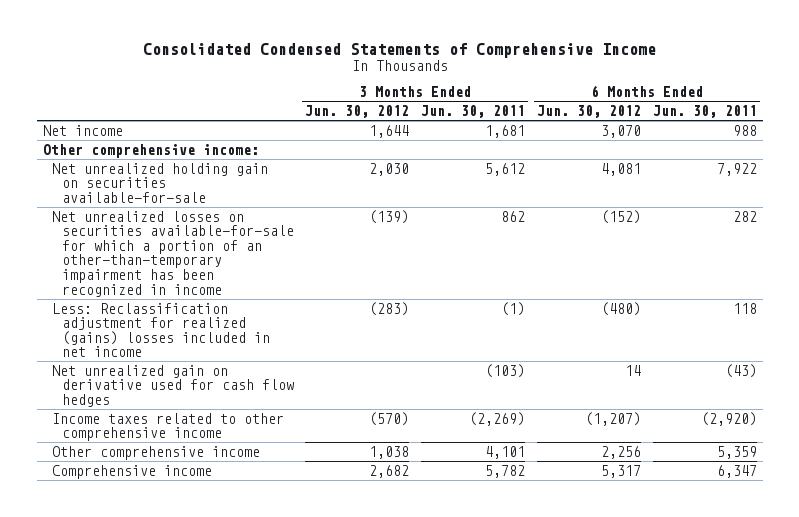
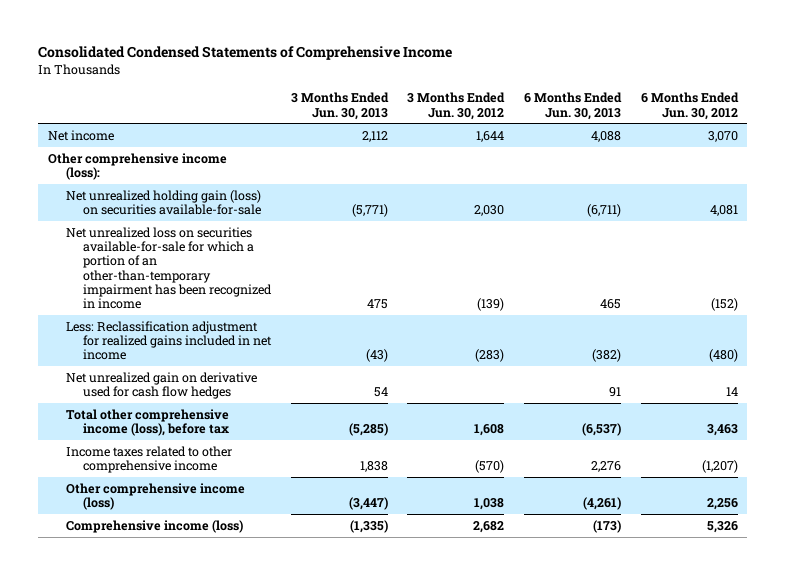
[421,105,526,119] Jun. 30, 2011 -> none
[652,105,757,119] Jun. 30, 2011 -> none
none -> [290,92,389,120] 3 Months Ended Jun. 30, 2013
none -> [523,92,622,120] 6 Months Ended Jun. 30, 2013
[42,143,259,158] Other comprehensive income: -> [48,152,228,181] Other comprehensive income (loss):
[52,162,269,203] Net unrealized holding gain on securities available-for-sale -> [65,189,262,216] Net unrealized holding gain (loss) on securities available-for-sale
[52,210,294,297] Net unrealized losses on securities available-for-sale for which a portion of an other-than-temporary impairment has been recognized in income -> [65,226,273,310] Net unrealized loss on securities available-for-sale for which a portion of an other-than-temporary impairment has been recognized in income
[52,302,270,358] Less: Reclassification adjustment for realized (gains) losses included in net income -> [65,320,273,361] Less: Reclassification adjustment for realized gains included in net income
none -> [65,408,230,437] Total other comprehensive income (loss), before tax
[52,445,261,460] Other comprehensive income -> [65,482,245,511] Other comprehensive income (loss)
[52,464,213,479] Comprehensive income -> [65,519,243,533] Comprehensive income (loss)
[600,464,641,478] 5,317 -> [706,520,738,533] 5,326

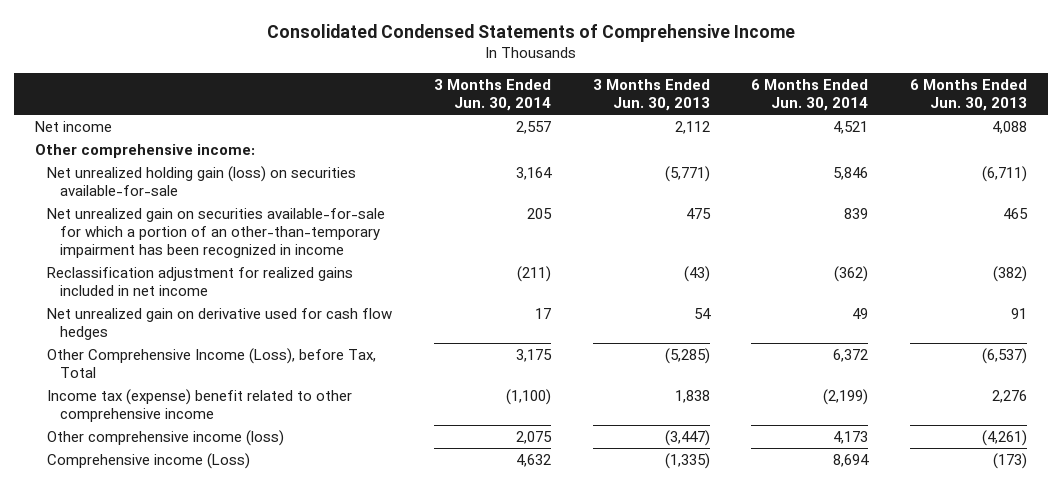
[407,92,506,120] 3 Months Ended Jun. 30, 2012 -> none
[640,92,739,120] 6 Months Ended Jun. 30, 2012 -> none
none -> [434,78,552,112] 3 Months Ended Jun. 30, 2014
none -> [751,78,869,112] 6 Months Ended Jun. 30, 2014
[48,152,228,181] Other comprehensive income (loss): -> [35,143,256,158] Other comprehensive income:
[65,226,273,310] Net unrealized loss on securities available-for-sale for which a portion of an other-than-temporary impairment has been recognized in income -> [47,207,386,259] Net unrealized gain on securities available-for-sale for which a portion of an other-than-temporary impairment has been recognized in income
[65,320,273,361] Less: Reclassification adjustment for realized gains included in net income -> [47,266,354,296] Reclassification adjustment for realized gains included in net income
[65,408,230,437] Total other comprehensive income (loss), before tax -> [47,347,377,378] Other Comprehensive Income (Loss), before Tax, Total
[65,445,232,474] Income taxes related to other comprehensive income -> [47,388,353,422] Income tax (expense) benefit related to other comprehensive income
[65,519,243,533] Comprehensive income (loss) -> [47,452,251,469] Comprehensive income (Loss)

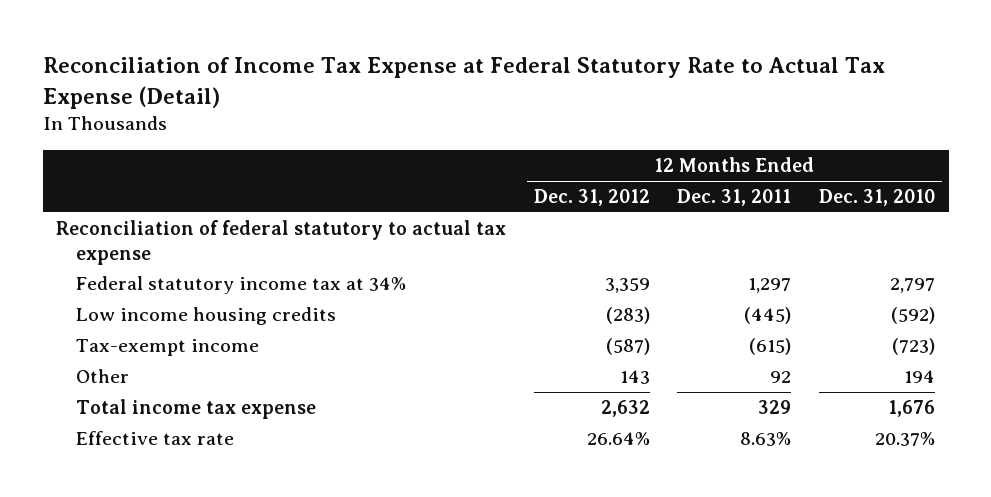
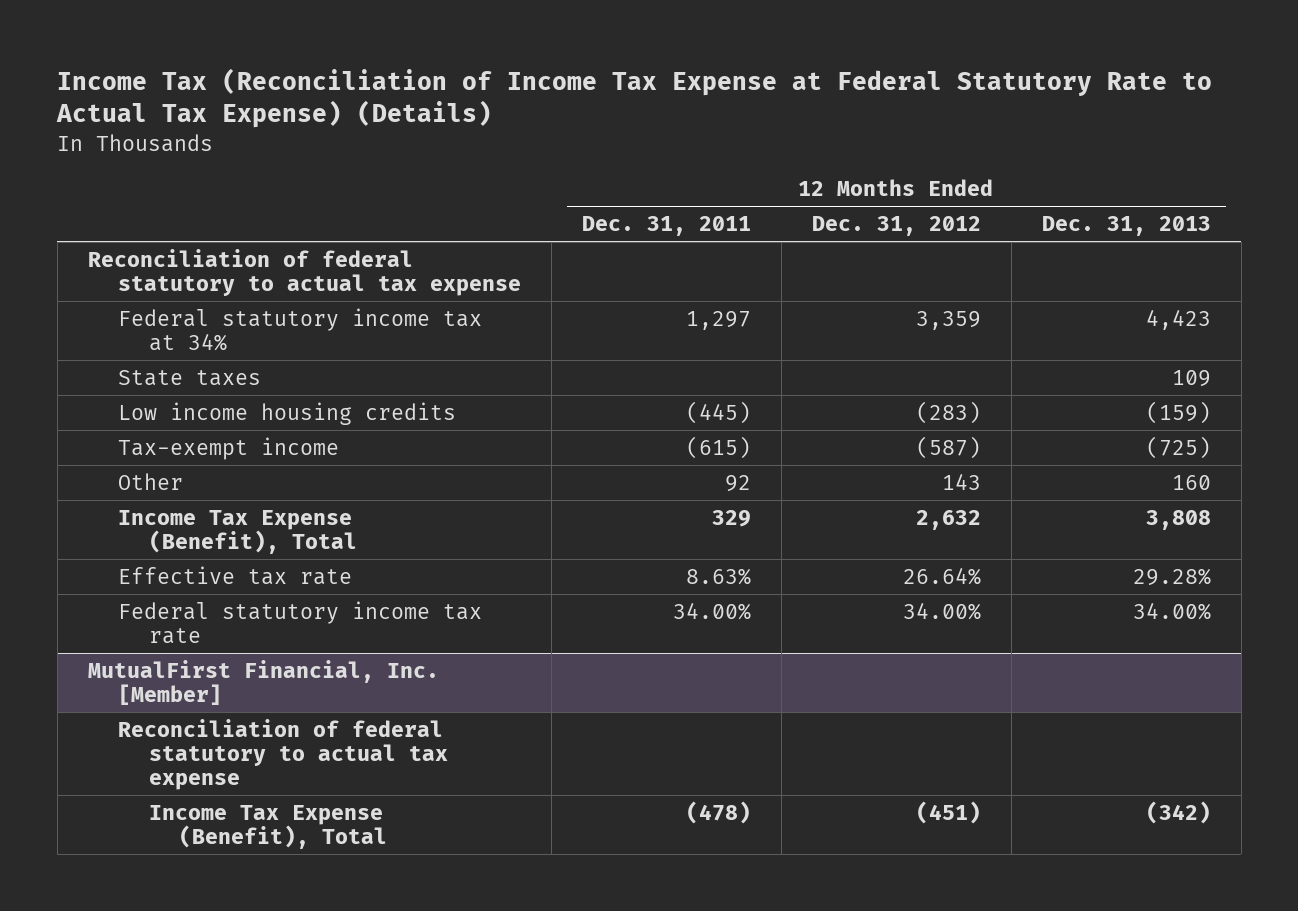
[42,57,885,109] Reconciliation of Income Tax Expense at Federal Statutory Rate to Actual Tax Expense (Detail) -> [56,67,1213,129] Income Tax (Reconciliation of Income Tax Expense at Federal Statutory Rate to Actual Tax Expense) (Details)
[819,189,936,207] Dec. 31, 2010 -> none
none -> [1041,216,1211,237] Dec. 31, 2013
none -> [118,369,262,386] State taxes
[75,399,316,420] Total income tax expense -> [118,509,357,554] Income Tax Expense (Benefit), Total
none -> [118,600,483,644] Federal statutory income tax rate
none -> [87,659,439,705] MutualFirst Financial, Inc. [Member]
none -> [118,718,448,791] Reconciliation of federal statutory to actual tax expense
none -> [148,804,388,849] Income Tax Expense (Benefit), Total

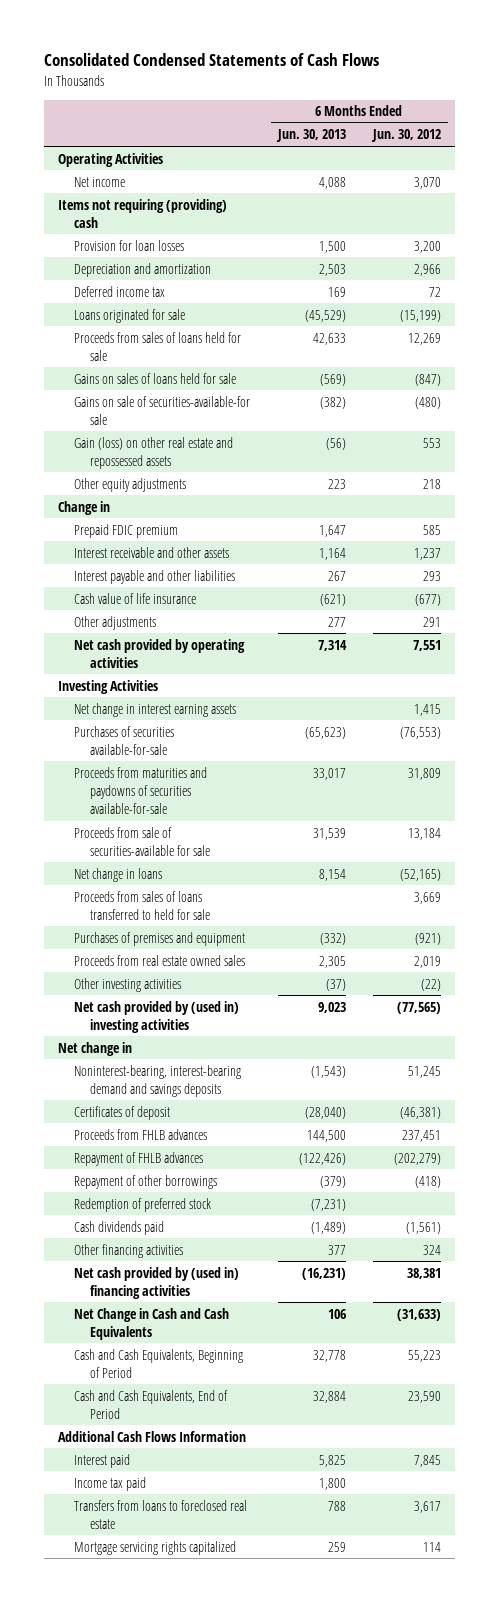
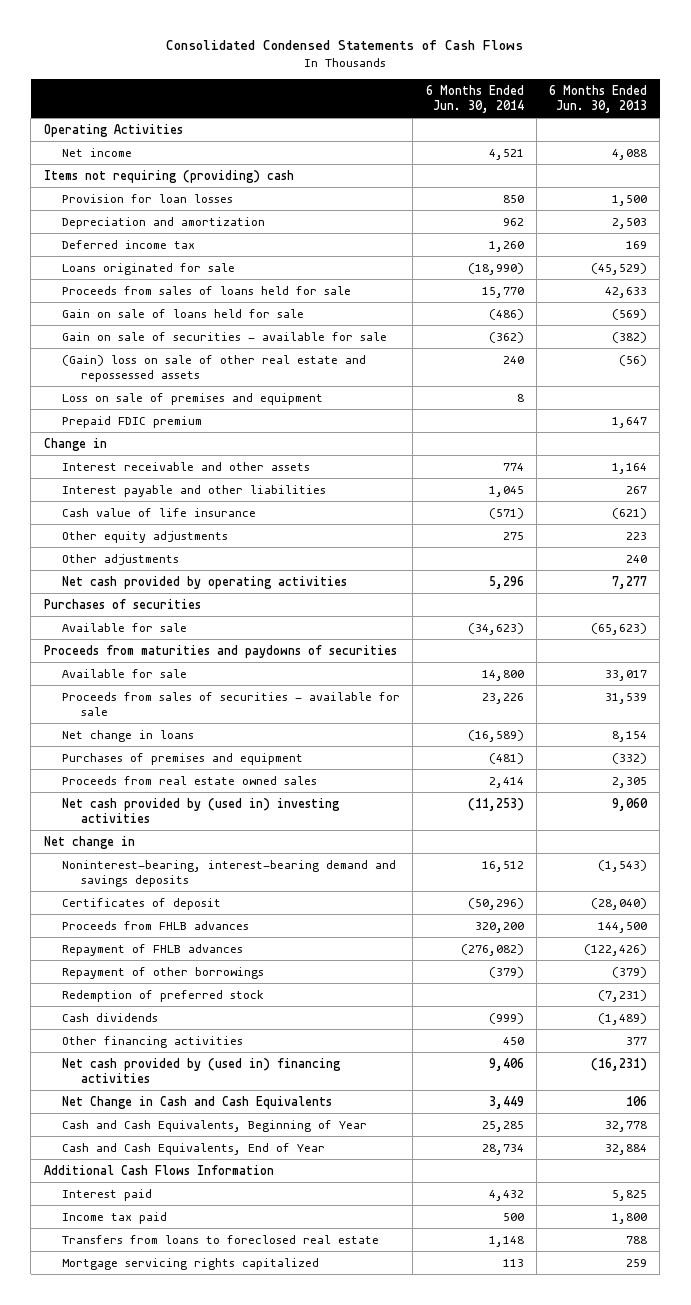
[371,129,442,143] Jun. 30, 2012 -> none
none -> [425,84,524,113] 6 Months Ended Jun. 30, 2014
[74,372,237,384] Gains on sales of loans held for sale -> [62,308,305,318] Gain on sale of loans held for sale
[74,395,251,425] Gains on sale of securities-available-for sale -> [62,331,388,341] Gain on sale of securities - available for sale
[74,436,234,469] Gain (loss) on other real estate and repossessed assets -> [62,354,367,383] (Gain) loss on sale of other real estate and repossessed assets
none -> [62,392,324,405] Loss on sale of premises and equipment
[58,500,111,515] Change in -> [43,437,107,451] Change in
[58,679,159,694] Investing Activities -> none
[74,702,237,717] Net change in interest earning assets -> none
[74,477,187,492] Other equity adjustments -> [62,530,229,543] Other equity adjustments
[327,616,346,627] 277 -> [626,554,648,563] 240
[317,639,347,651] 7,314 -> [612,575,648,589] 7,277
none -> [43,598,201,609] Purchases of securities
[74,725,175,755] Purchases of securities available-for-sale -> [62,622,188,632] Available for sale
none -> [43,644,397,658] Proceeds from maturities and paydowns of securities
[74,766,208,815] Proceeds from maturities and paydowns of securities available-for-sale -> [62,668,188,678] Available for sale
[74,826,210,856] Proceeds from sale of securities-available for sale -> [62,691,401,717] Proceeds from sales of securities - available for sale
[74,890,210,920] Proceeds from sales of loans transferred to held for sale -> none
[74,977,182,992] Other investing activities -> none
[317,1001,346,1013] 9,023 -> [612,797,649,811] 9,060
[74,1220,165,1235] Cash dividends paid -> [62,1012,159,1022] Cash dividends
[74,1348,244,1378] Cash and Cash Equivalents, Beginning of Period -> [62,1119,368,1132] Cash and Cash Equivalents, Beginning of Year
[74,1389,229,1419] Cash and Cash Equivalents, End of Period -> [62,1142,326,1155] Cash and Cash Equivalents, End of Year

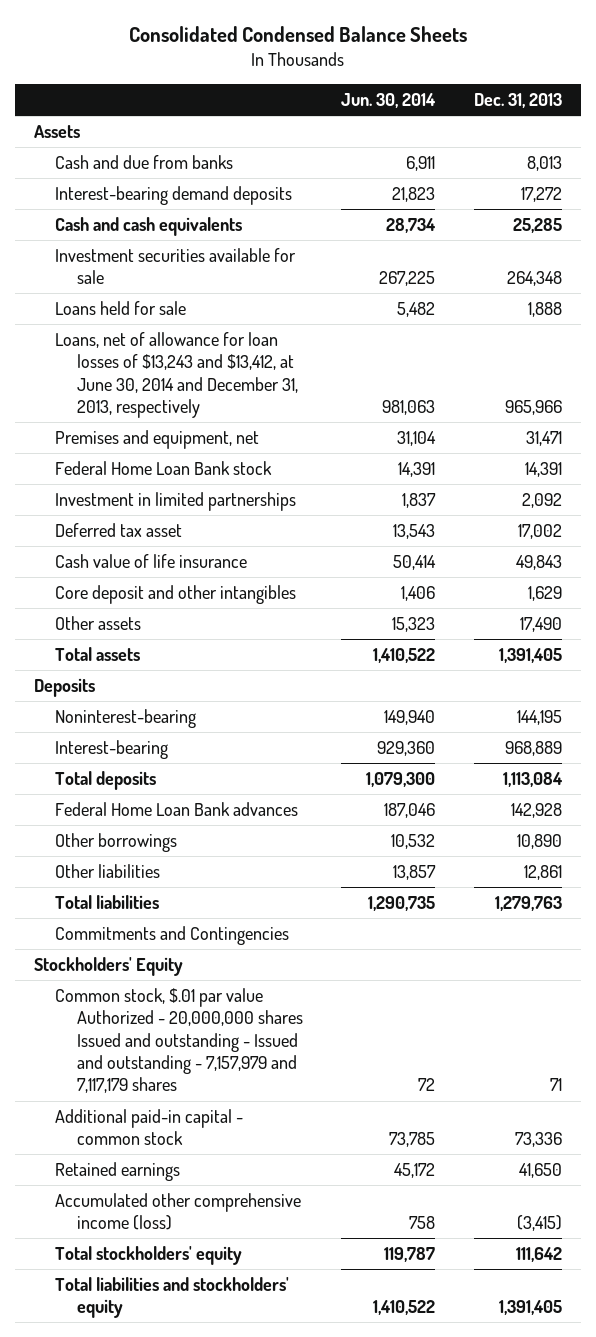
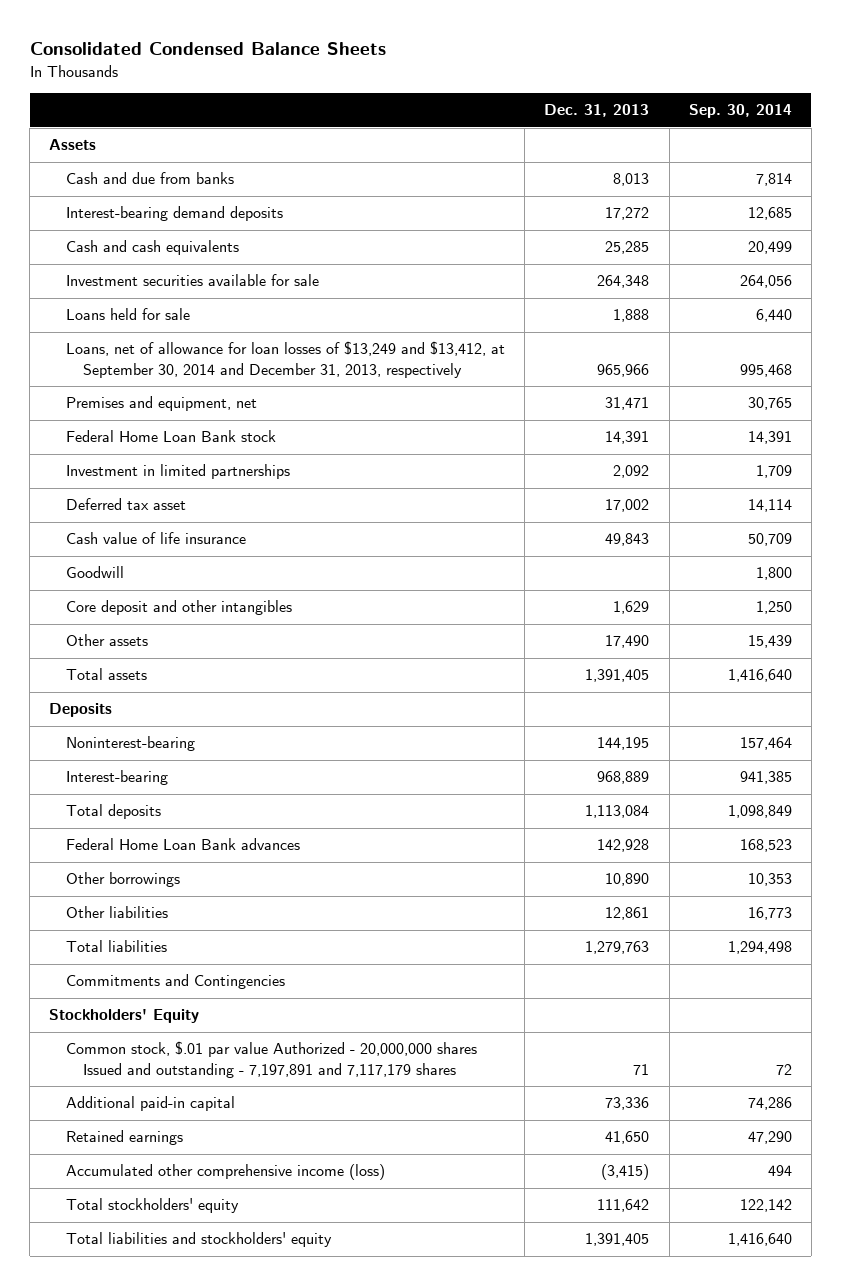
[341,93,437,109] Jun. 30, 2014 -> none
none -> [688,104,792,119] Sep. 30, 2014
[55,332,298,419] Loans, net of allowance for loan losses of $13,243 and $13,412, at June 30, 2014 and December 31, 2013, respectively -> [66,341,506,379] Loans, net of allowance for loan losses of $13,249 and $13,412, at September 30, 2014 and December 31, 2013, respectively
none -> [66,566,125,579] Goodwill
[55,988,303,1094] Common stock, $.01 par value Authorized - 20,000,000 shares Issued and outstanding - Issued and outstanding - 7,157,979 and 7,117,179 shares -> [66,1041,478,1079] Common stock, $.01 par value Authorized - 20,000,000 shares Issued and outstanding - 7,197,891 and 7,117,179 shares
[55,1109,244,1146] Additional paid-in capital - common stock -> [66,1096,236,1112] Additional paid-in capital

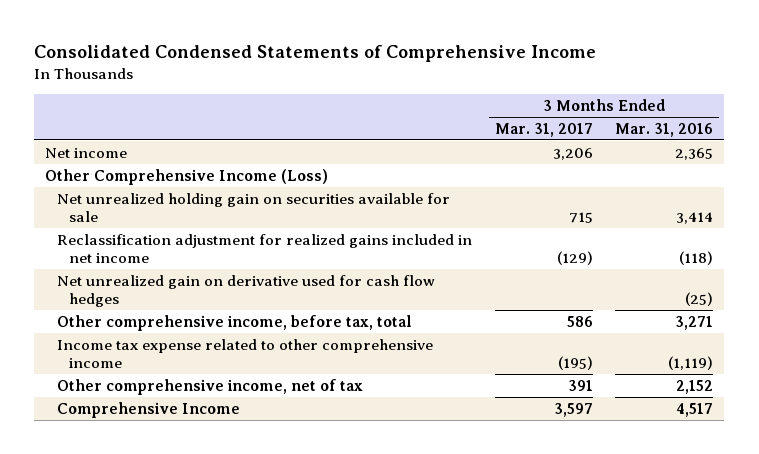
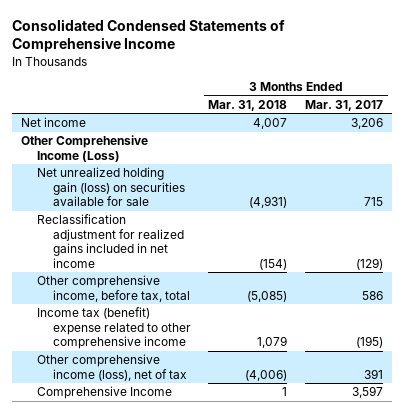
[615,122,714,137] Mar. 31, 2016 -> none
none -> [208,99,288,111] Mar. 31, 2018
[57,192,451,223] Net unrealized holding gain on securities available for sale -> [36,167,185,207] Net unrealized holding gain (loss) on securities available for sale
[57,274,436,308] Net unrealized gain on derivative used for cash flow hedges -> none
[57,338,434,369] Income tax expense related to other comprehensive income -> [36,307,191,350] Income tax (benefit) expense related to other comprehensive income
[57,378,364,395] Other comprehensive income, net of tax -> [36,354,187,381] Other comprehensive income (loss), net of tax

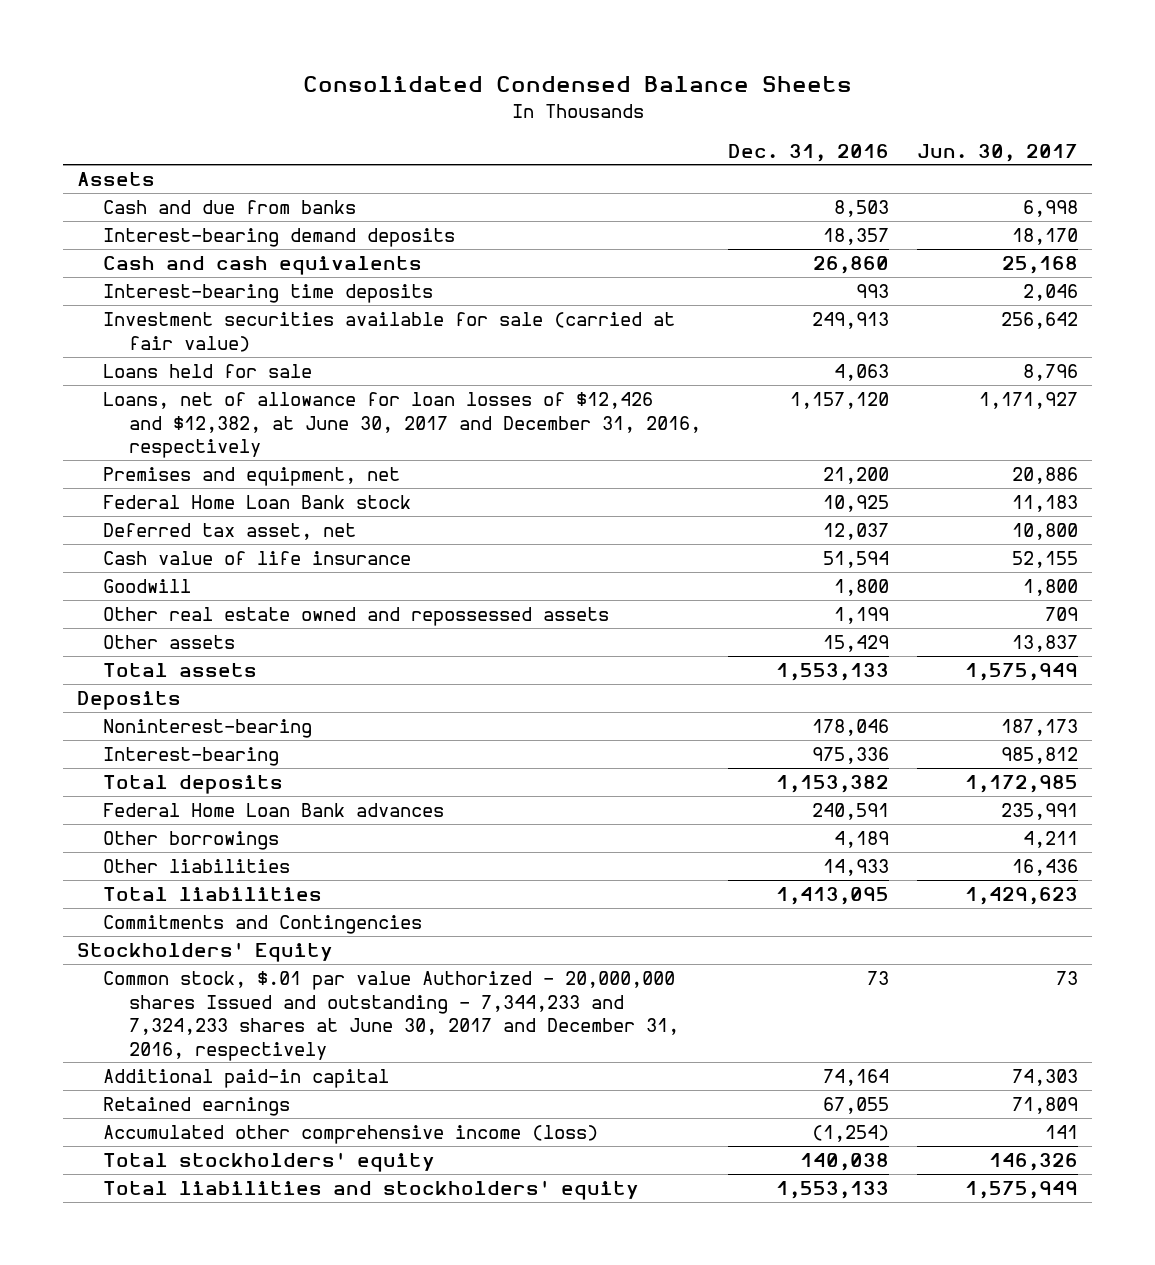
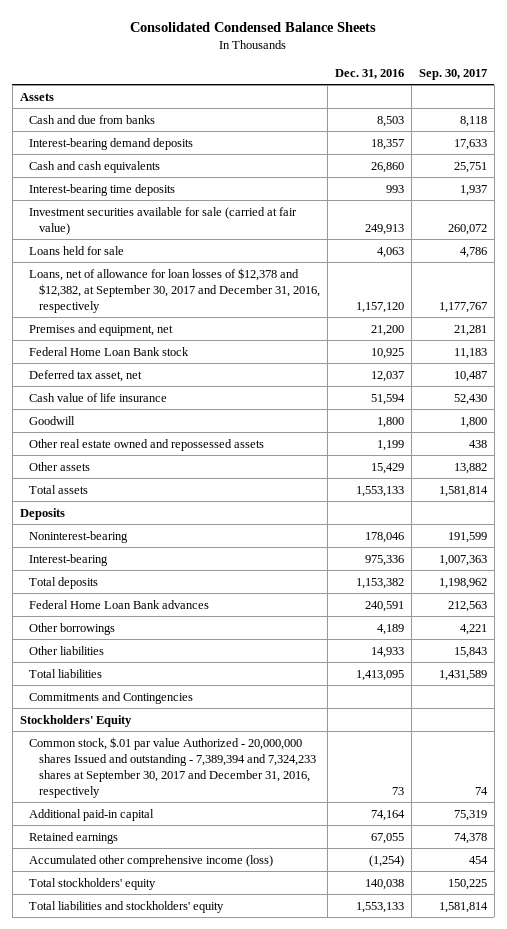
[916,143,1078,162] Jun. 30, 2017 -> none
none -> [418,68,487,80] Sep. 30, 2017
[103,392,701,459] Loans, net of allowance for loan losses of $12,426 and $12,382, at June 30, 2017 and December 31, 2016, respectively -> [29,267,320,313] Loans, net of allowance for loan losses of $12,378 and $12,382, at September 30, 2017 and December 31, 2016, respectively
[103,971,679,1061] Common stock, $.01 par value Authorized - 20,000,000 shares Issued and outstanding - 7,344,233 and 7,324,233 shares at June 30, 2017 and December 31, 2016, respectively -> [29,736,316,798] Common stock, $.01 par value Authorized - 20,000,000 shares Issued and outstanding - 7,389,394 and 7,324,233 shares at September 30, 2017 and December 31, 2016, respectively

